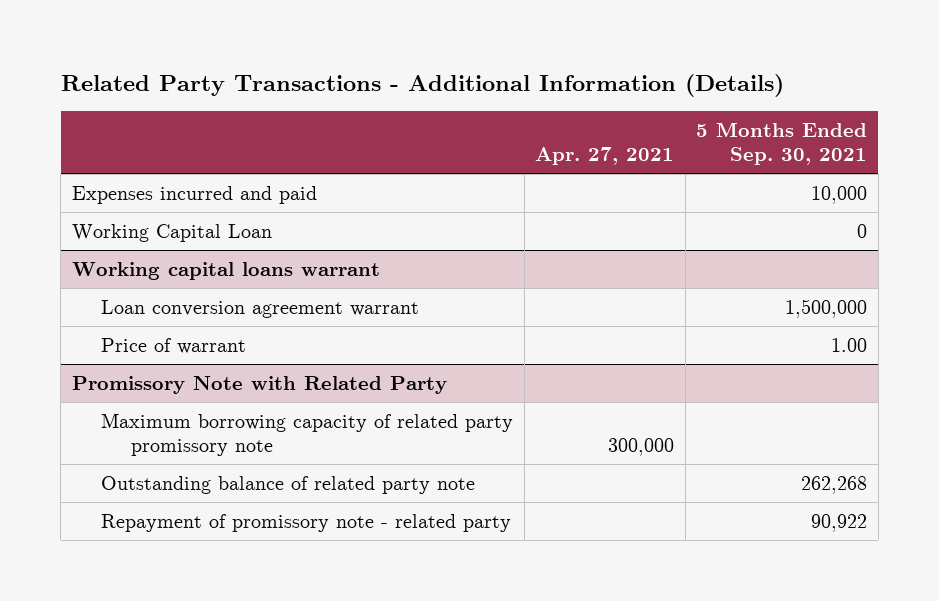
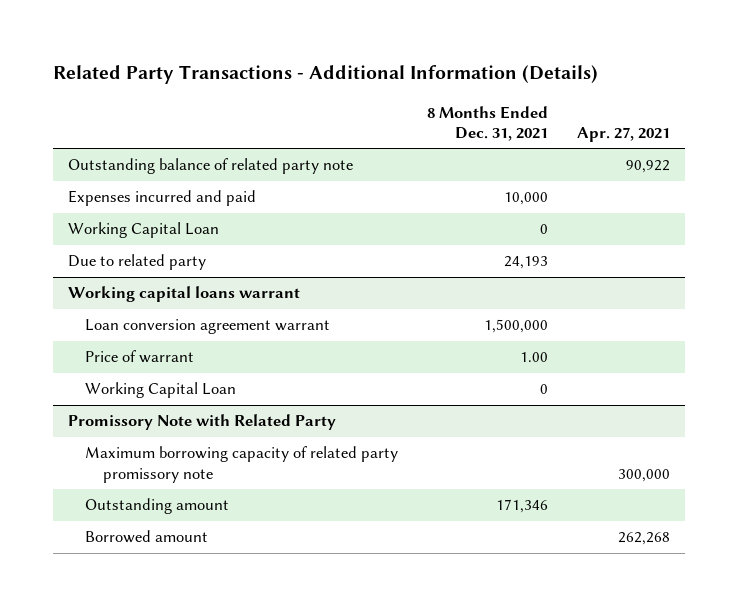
[696,122,868,166] 5 Months Ended Sep. 30, 2021 -> none
none -> [427,105,549,141] 8 Months Ended Dec. 31, 2021
none -> [68,158,354,175] Outstanding balance of related party note
none -> [68,254,207,271] Due to related party
none -> [85,382,237,399] Working Capital Loan
[101,475,476,494] Outstanding balance of related party note -> none
[101,513,512,532] Repayment of promissory note - related party -> none
none -> [85,498,230,515] Outstanding amount
none -> [85,530,209,544] Borrowed amount

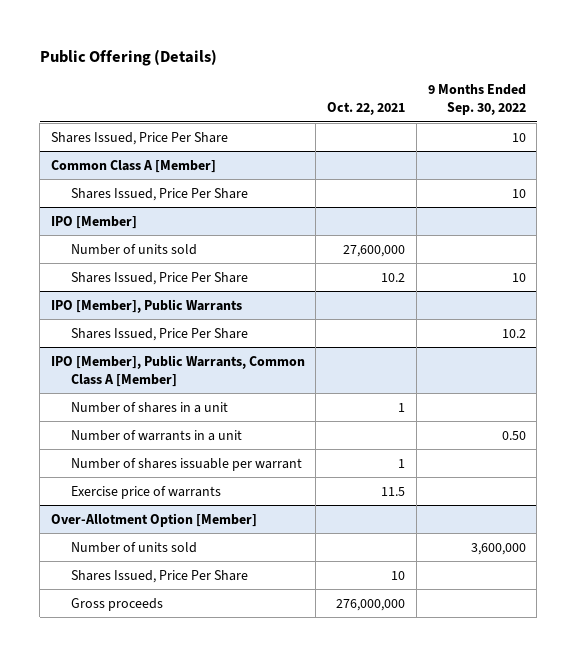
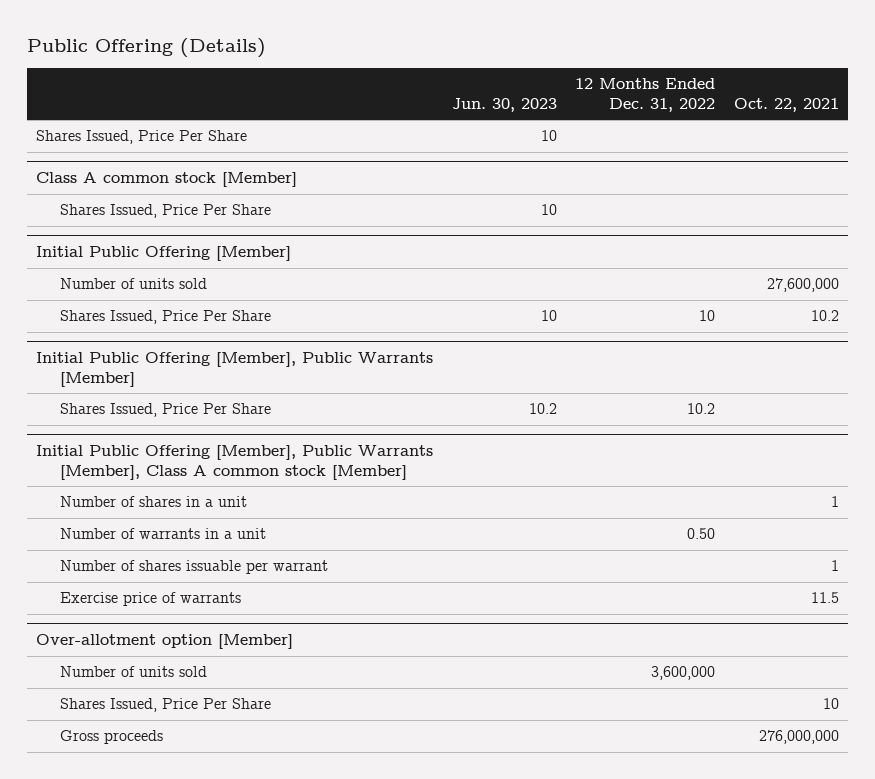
[427,84,526,116] 9 Months Ended Sep. 30, 2022 -> none
none -> [451,98,557,113] Jun. 30, 2023
none -> [575,78,716,113] 12 Months Ended Dec. 31, 2022
[50,159,216,173] Common Class A [Member] -> [36,172,298,188] Class A common stock [Member]
[50,215,137,229] IPO [Member] -> [36,246,292,262] Initial Public Offering [Member]
[50,298,242,313] IPO [Member], Public Warrants -> none
[70,327,248,341] Shares Issued, Price Per Share -> none
none -> [36,352,434,388] Initial Public Offering [Member], Public Warrants [Member]
none -> [60,403,272,418] Shares Issued, Price Per Share
[50,354,305,387] IPO [Member], Public Warrants, Common Class A [Member] -> [36,445,434,481] Initial Public Offering [Member], Public Warrants [Member], Class A common stock [Member]
[50,512,257,527] Over-Allotment Option [Member] -> [36,634,294,650] Over-allotment option [Member]

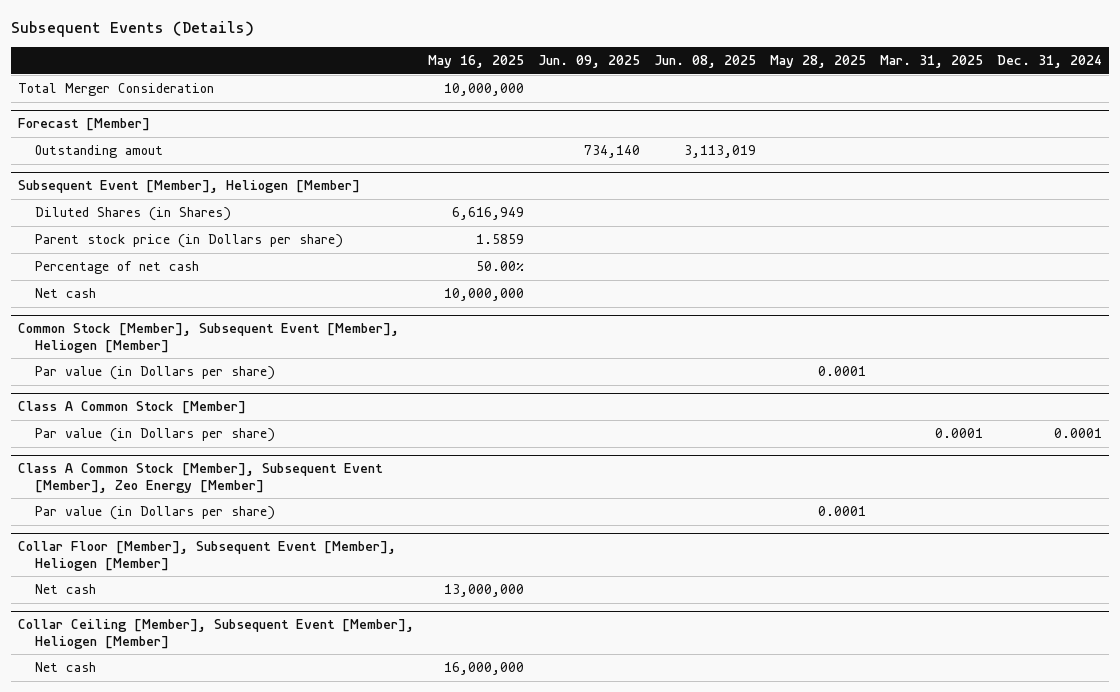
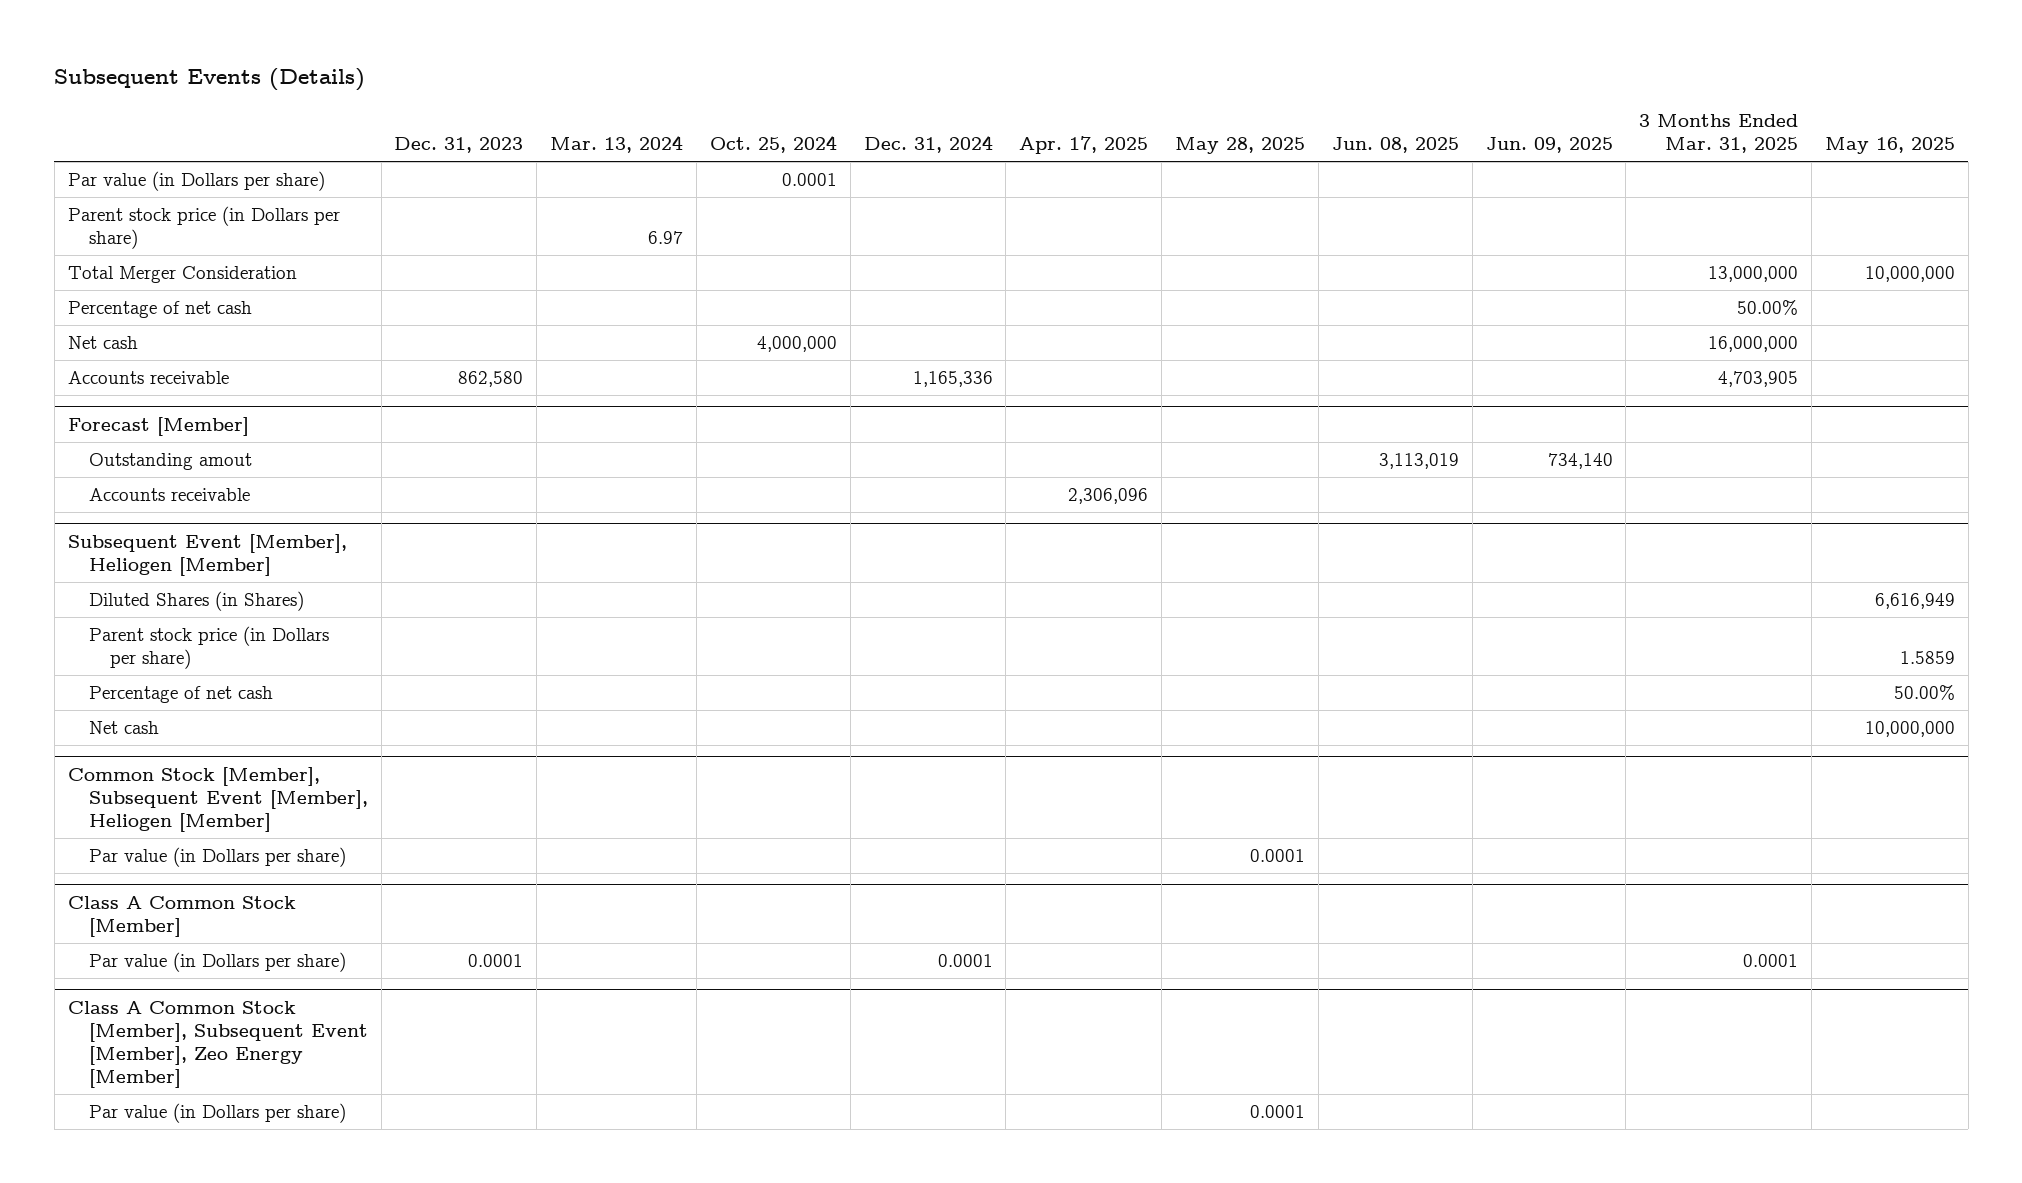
[879,55,983,69] Mar. 31, 2025 -> none
none -> [394,137,524,154] Dec. 31, 2023
none -> [550,135,684,154] Mar. 13, 2024
none -> [709,135,837,154] Oct. 25, 2024
none -> [1019,136,1149,155] Apr. 17, 2025
none -> [1639,114,1799,154] 3 Months Ended Mar. 31, 2025
none -> [67,171,325,192] Par value (in Dollars per share)
none -> [67,206,340,250] Parent stock price (in Dollars per share)
none -> [67,301,252,319] Percentage of net cash
none -> [67,336,138,350] Net cash
none -> [67,371,229,385] Accounts receivable
none -> [88,488,250,502] Accounts receivable
[18,541,397,571] Collar Floor [Member], Subsequent Event [Member], Heliogen [Member] -> none
[34,584,96,595] Net cash -> none
[18,619,415,649] Collar Ceiling [Member], Subsequent Event [Member], Heliogen [Member] -> none
[34,662,96,673] Net cash -> none

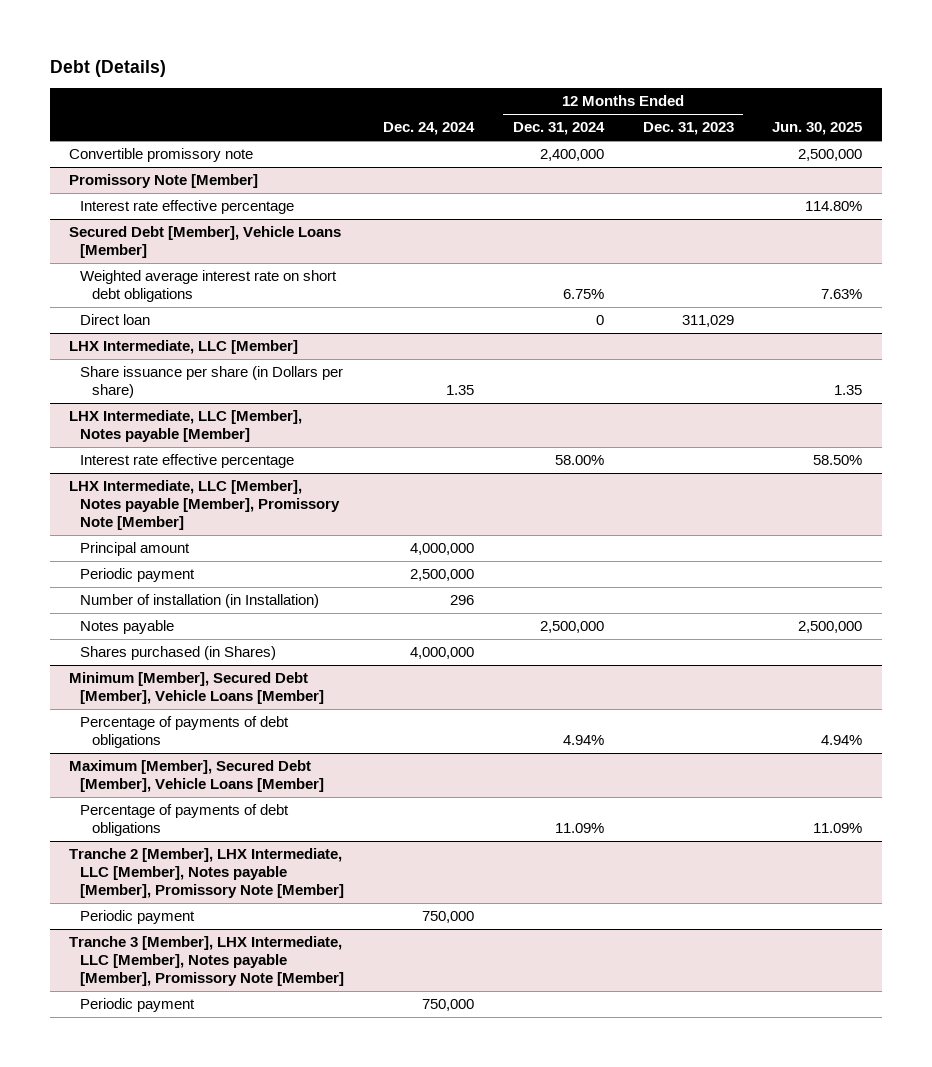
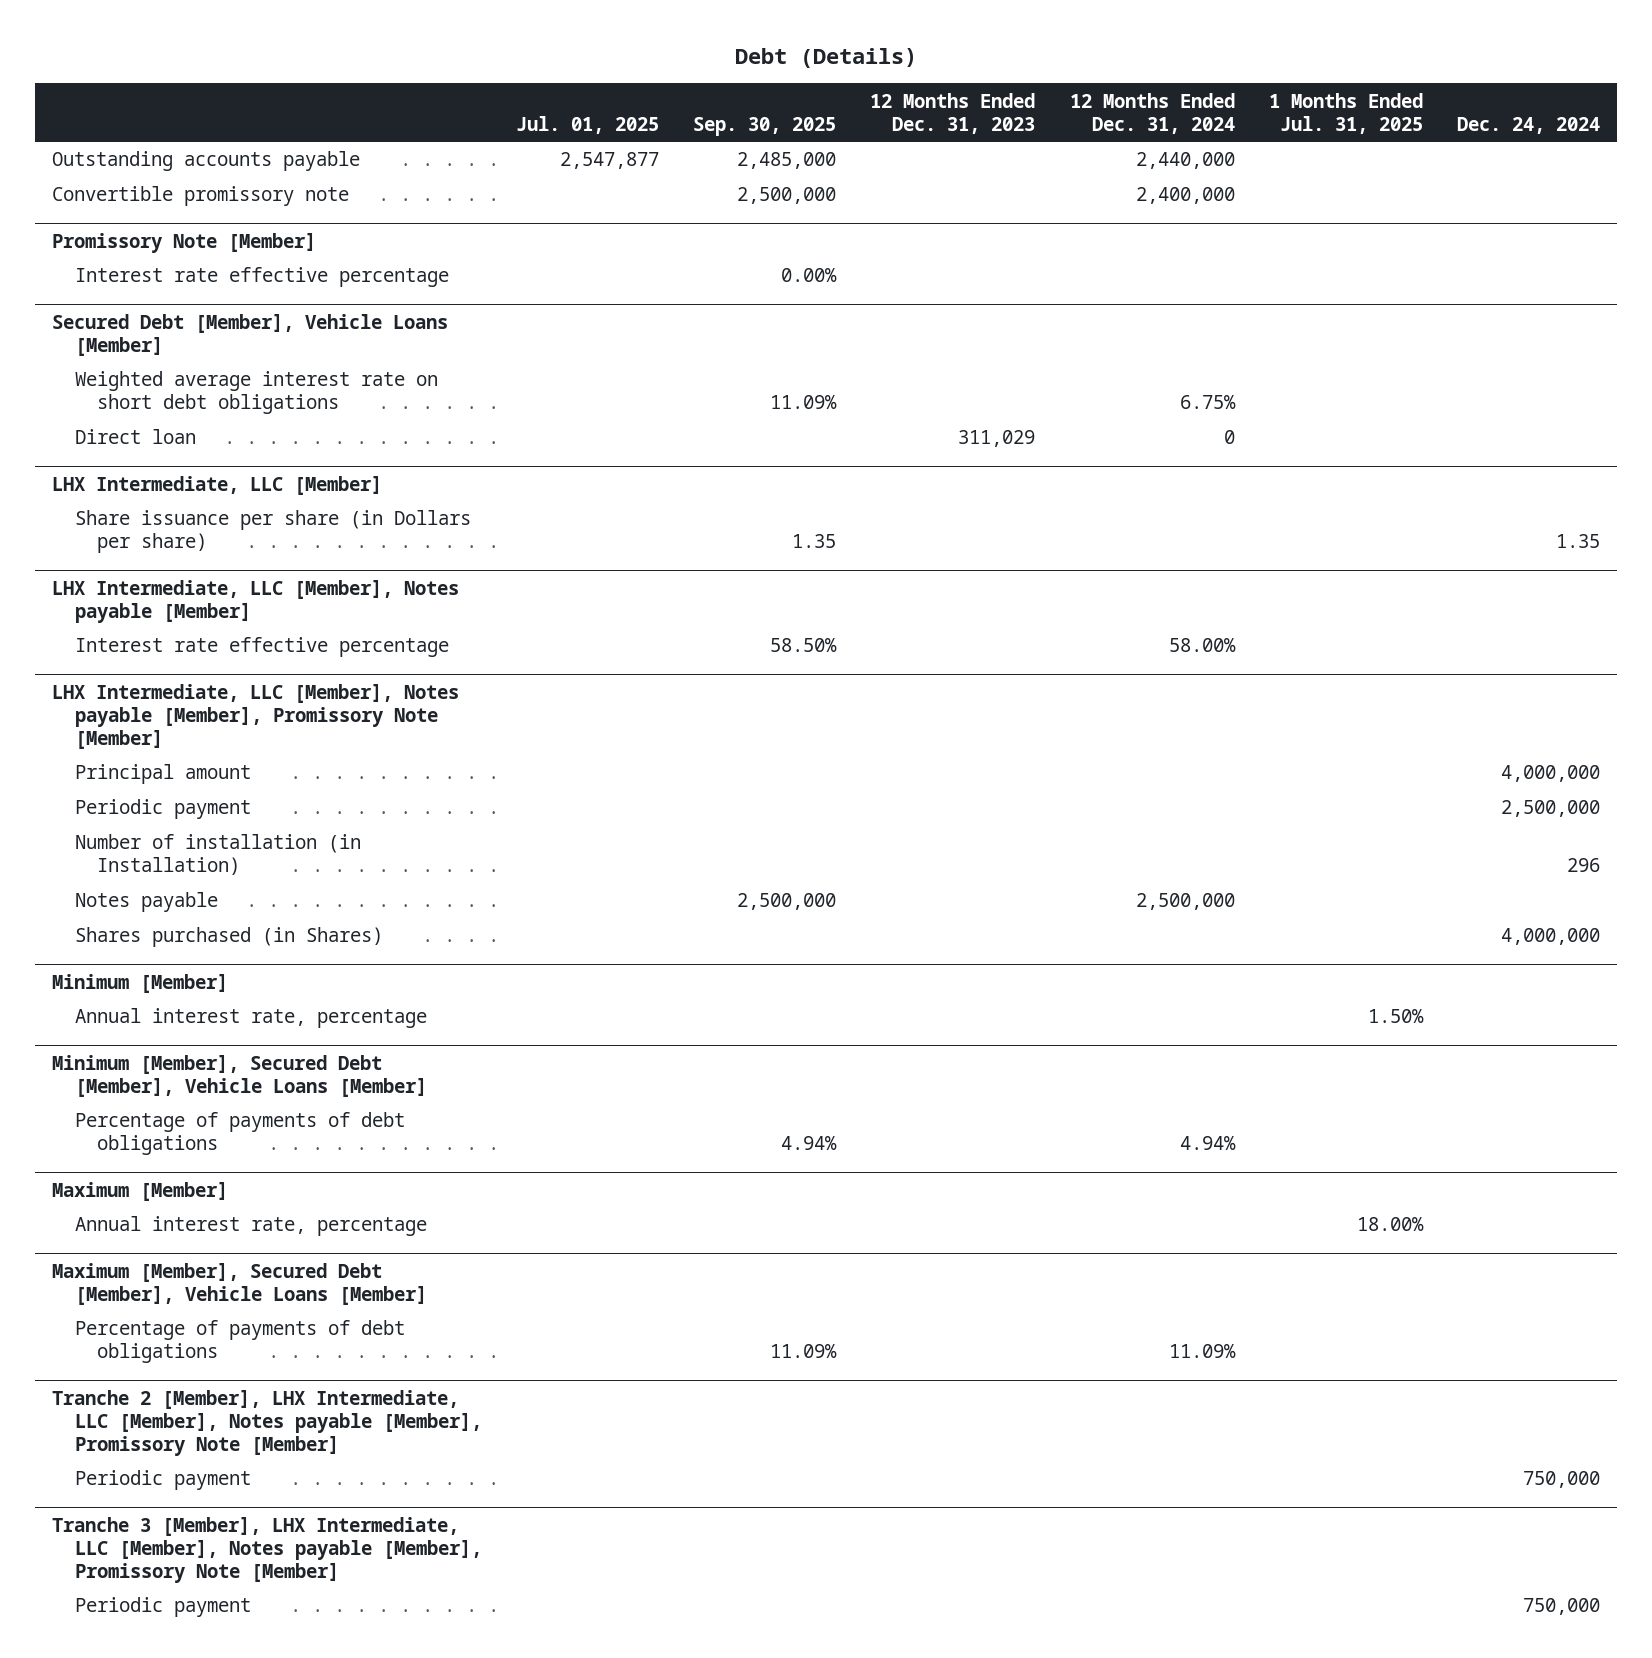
[772,122,863,136] Jun. 30, 2025 -> none
none -> [515,115,659,134] Jul. 01, 2025
none -> [693,116,837,136] Sep. 30, 2025
none -> [1268,92,1423,134] 1 Months Ended Jul. 31, 2025
none -> [51,151,360,172] Outstanding accounts payable
none -> [51,973,228,993] Minimum [Member]
none -> [74,1008,427,1029] Annual interest rate, percentage
none -> [51,1181,228,1201] Maximum [Member]
none -> [74,1216,427,1237] Annual interest rate, percentage

